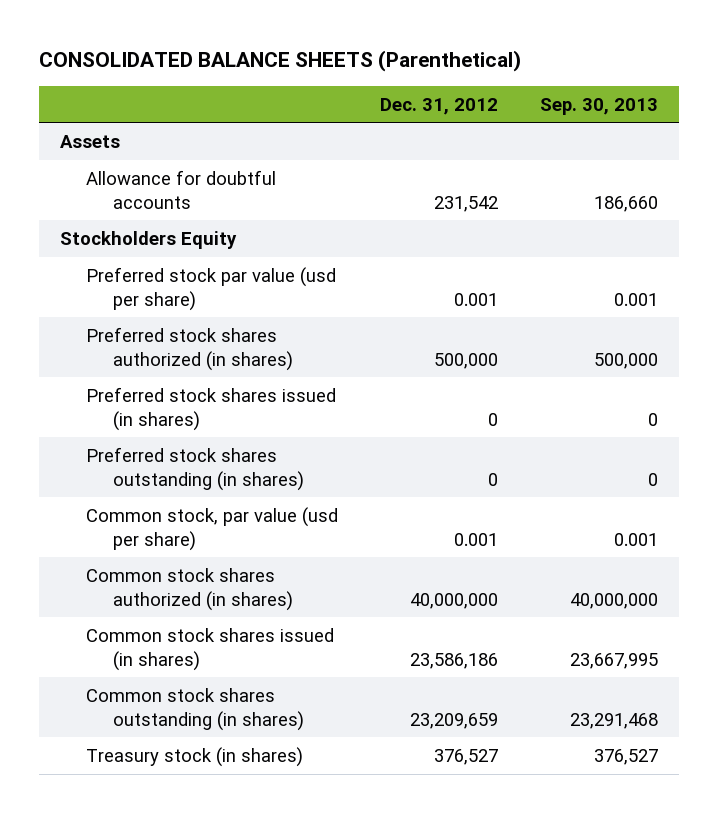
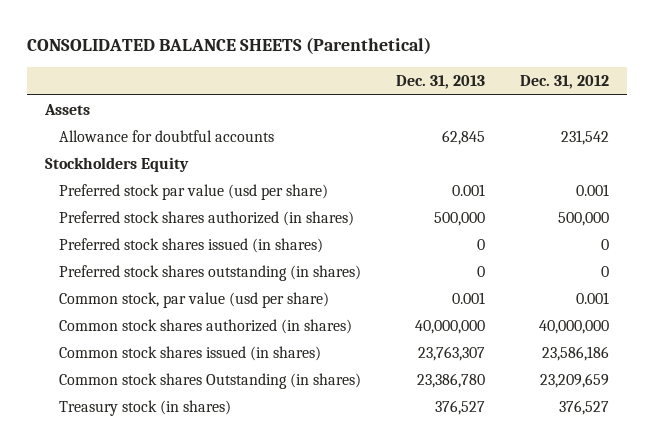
[540,97,659,115] Sep. 30, 2013 -> none
none -> [396,75,486,90] Dec. 31, 2013
[86,687,304,731] Common stock shares outstanding (in shares) -> [59,373,362,390] Common stock shares Outstanding (in shares)

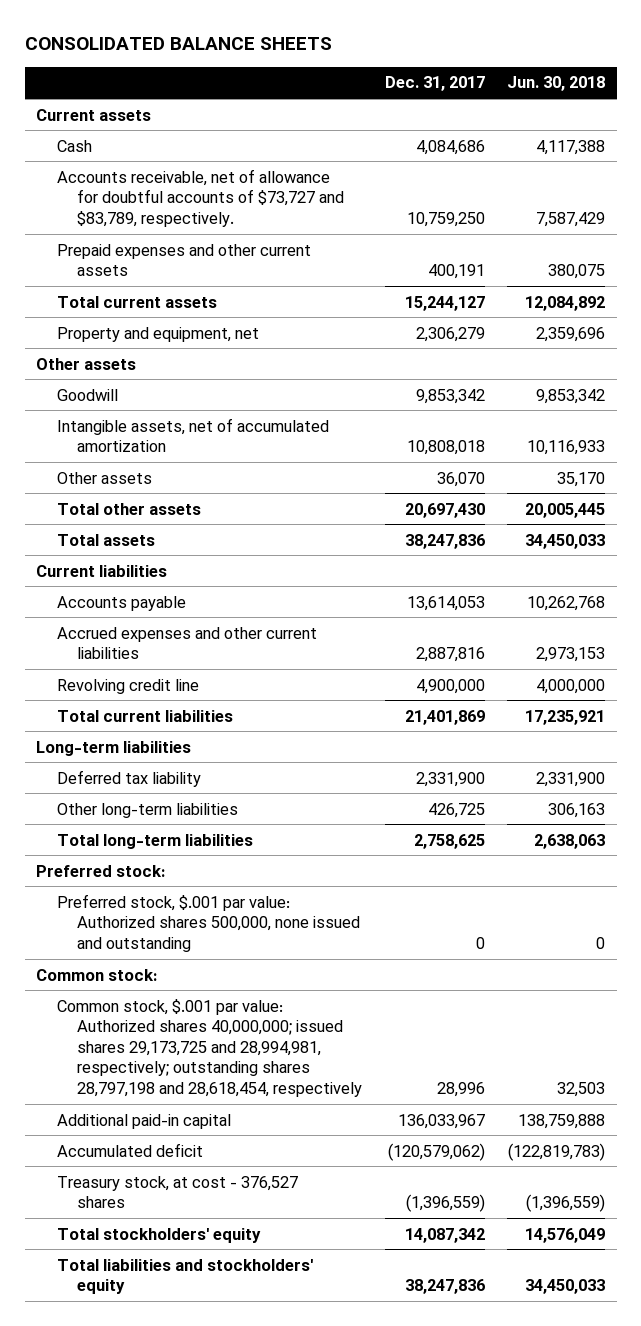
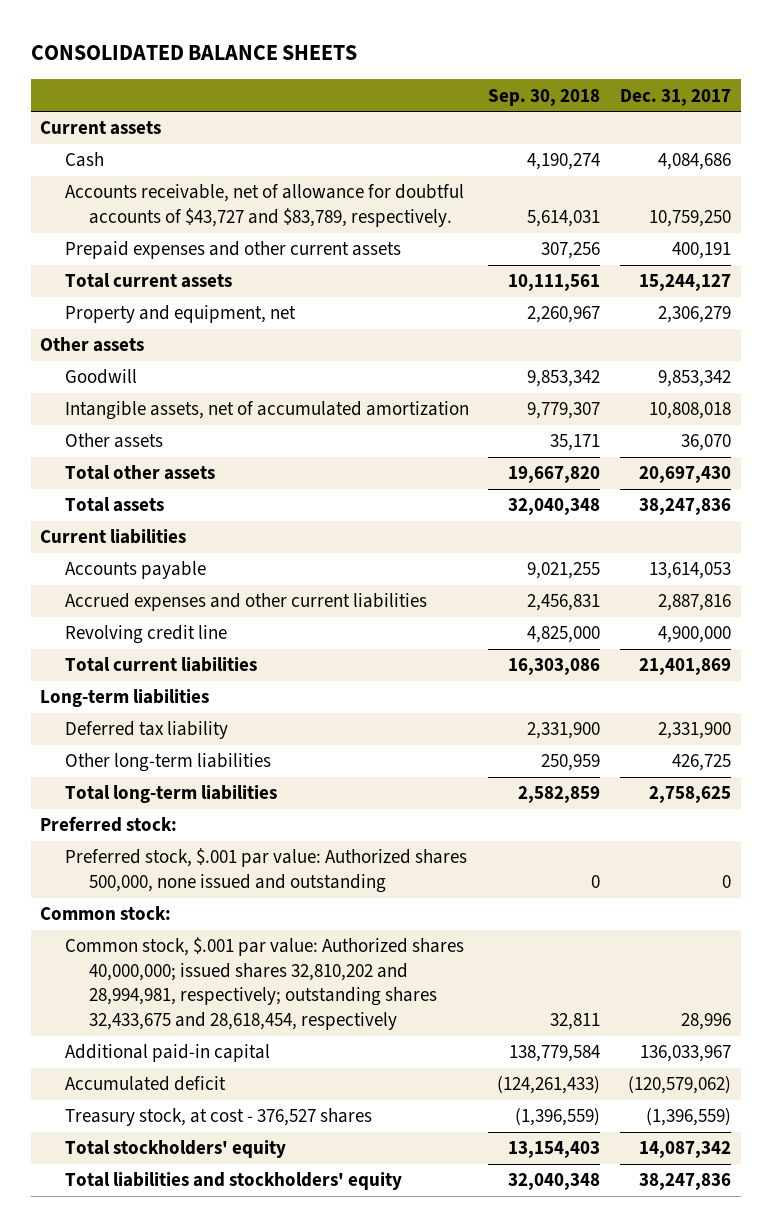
[507,76,606,92] Jun. 30, 2018 -> none
none -> [488,88,601,106] Sep. 30, 2018
[56,168,345,227] Accounts receivable, net of allowance for doubtful accounts of $73,727 and $83,789, respectively. -> [64,184,464,227] Accounts receivable, net of allowance for doubtful accounts of $43,727 and $83,789, respectively.
[56,998,363,1097] Common stock, $.001 par value: Authorized shares 40,000,000; issued shares 29,173,725 and 28,994,981, respectively; outstanding shares 28,797,198 and 28,618,454, respectively -> [64,937,464,1030] Common stock, $.001 par value: Authorized shares 40,000,000; issued shares 32,810,202 and 28,994,981, respectively; outstanding shares 32,433,675 and 28,618,454, respectively

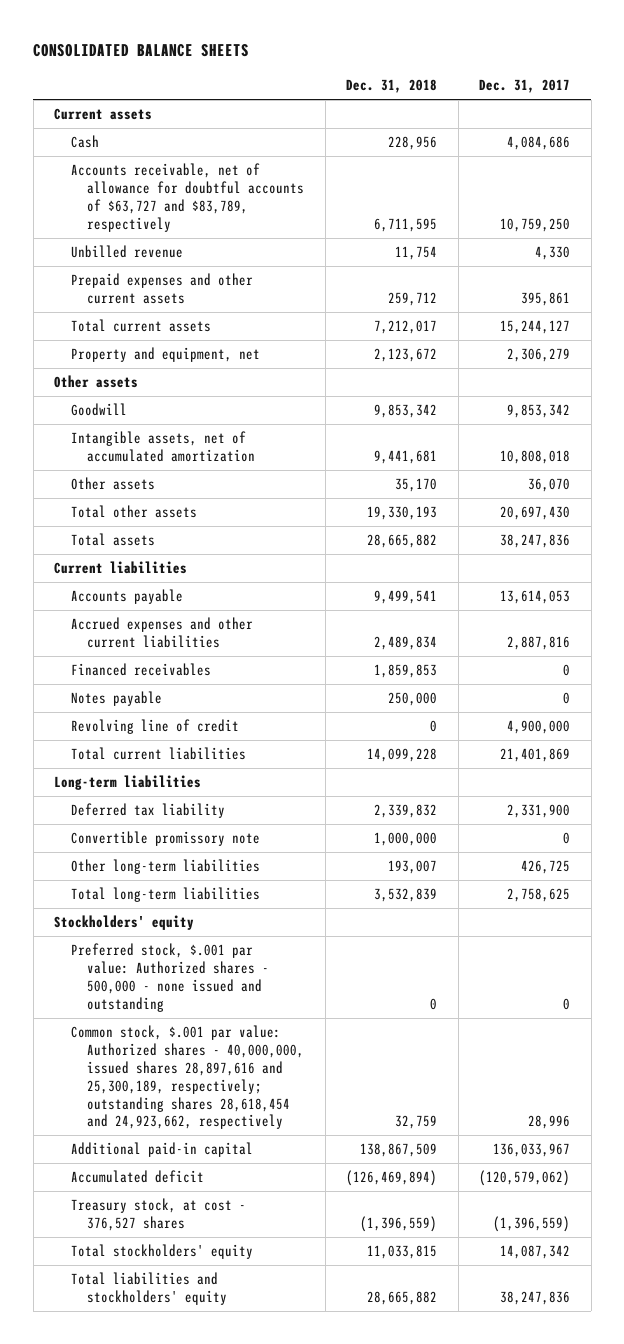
[488,88,601,106] Sep. 30, 2018 -> none
none -> [346,79,438,94] Dec. 31, 2018
[64,184,464,227] Accounts receivable, net of allowance for doubtful accounts of $43,727 and $83,789, respectively. -> [70,163,305,232] Accounts receivable, net of allowance for doubtful accounts of $63,727 and $83,789, respectively
none -> [70,245,183,259] Unbilled revenue
[671,242,731,260] 400,191 -> [521,292,571,307] 395,861
none -> [70,663,211,677] Financed receivables
none -> [70,691,162,707] Notes payable
[64,625,227,645] Revolving credit line -> [70,719,239,735] Revolving line of credit
none -> [70,831,260,847] Convertible promissory note
[40,816,178,833] Preferred stock: -> none
[40,906,172,921] Common stock: -> none
none -> [54,915,195,931] Stockholders' equity
[64,848,467,893] Preferred stock, $.001 par value: Authorized shares 500,000, none issued and outstanding -> [70,943,270,1012] Preferred stock, $.001 par value: Authorized shares - 500,000 - none issued and outstanding
[64,937,464,1030] Common stock, $.001 par value: Authorized shares 40,000,000; issued shares 32,810,202 and 28,994,981, respectively; outstanding shares 32,433,675 and 28,618,454, respectively -> [70,1025,305,1130] Common stock, $.001 par value: Authorized shares - 40,000,000, issued shares 28,897,616 and 25,300,189, respectively; outstanding shares 28,618,454 and 24,923,662, respectively

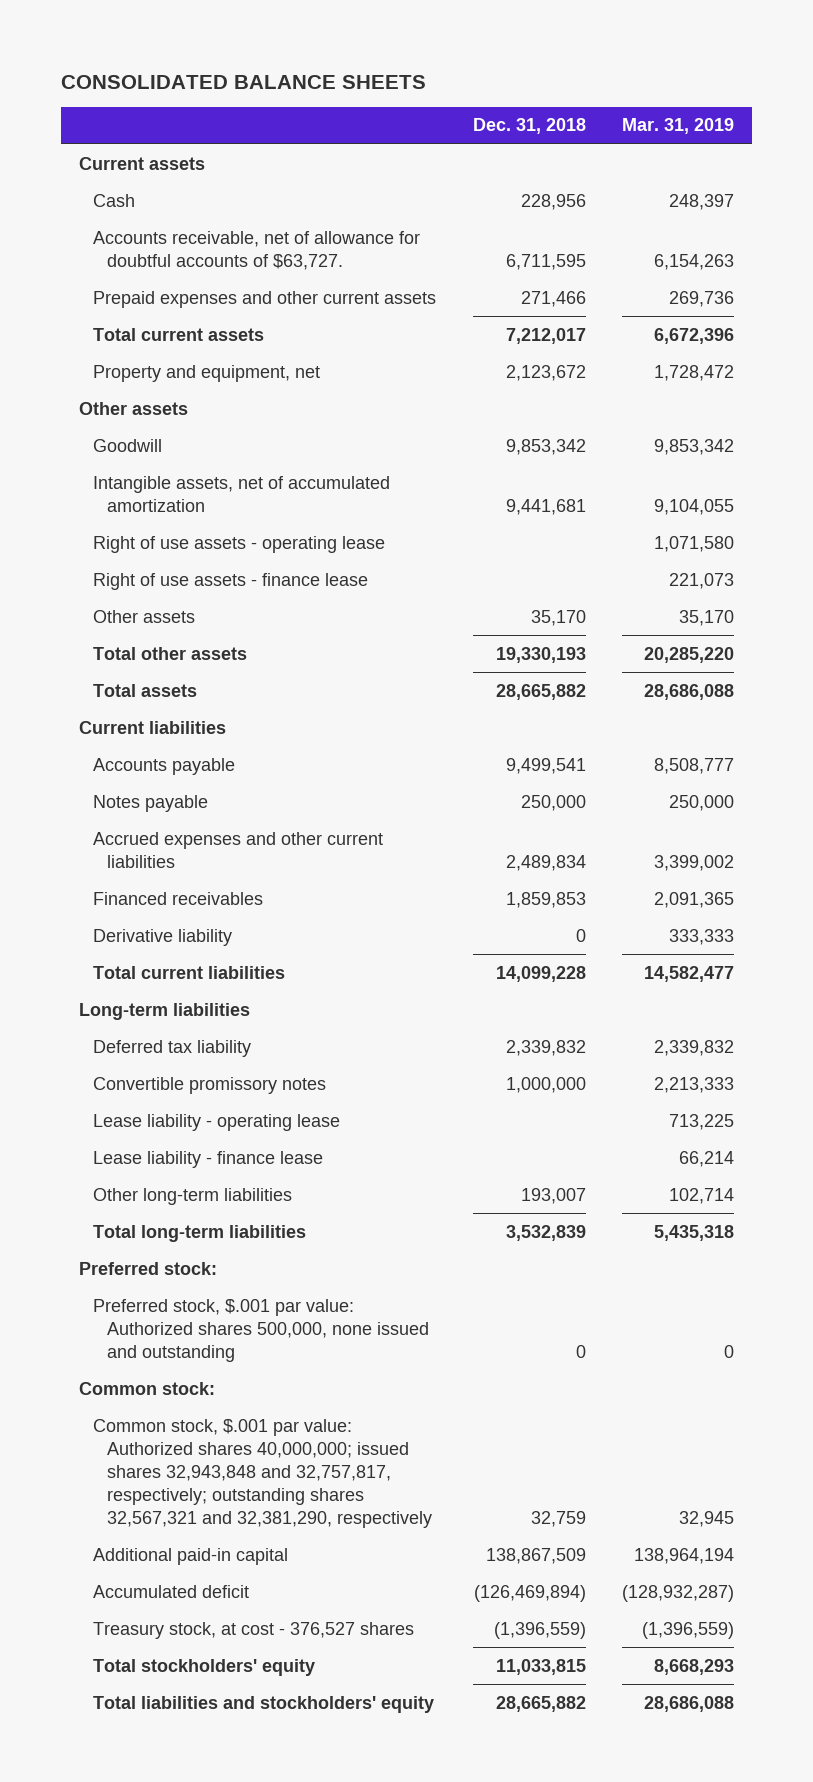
[479,79,571,94] Dec. 31, 2017 -> none
none -> [622,118,735,135] Mar. 31, 2019
[70,245,183,259] Unbilled revenue -> none
[70,163,305,232] Accounts receivable, net of allowance for doubtful accounts of $63,727 and $83,789, respectively -> [93,230,421,270] Accounts receivable, net of allowance for doubtful accounts of $63,727.
[388,292,438,307] 259,712 -> [520,290,586,307] 271,466
none -> [93,535,386,553] Right of use assets - operating lease
none -> [93,572,369,590] Right of use assets - finance lease
[70,691,162,707] Notes payable -> [93,794,209,812] Notes payable
[70,719,239,735] Revolving line of credit -> none
none -> [93,928,233,946] Derivative liability
[70,831,260,847] Convertible promissory note -> [93,1076,327,1094] Convertible promissory notes
none -> [93,1113,341,1131] Lease liability - operating lease
none -> [93,1150,324,1168] Lease liability - finance lease
[54,915,195,931] Stockholders' equity -> none
none -> [79,1261,218,1275] Preferred stock:
[70,943,270,1012] Preferred stock, $.001 par value: Authorized shares - 500,000 - none issued and outstanding -> [93,1298,430,1362] Preferred stock, $.001 par value: Authorized shares 500,000, none issued and outstanding
none -> [79,1381,216,1395] Common stock:
[70,1025,305,1130] Common stock, $.001 par value: Authorized shares - 40,000,000, issued shares 28,897,616 and 25,300,189, respectively; outstanding shares 28,618,454 and 24,923,662, respectively -> [93,1418,433,1529] Common stock, $.001 par value: Authorized shares 40,000,000; issued shares 32,943,848 and 32,757,817, respectively; outstanding shares 32,567,321 and 32,381,290, respectively

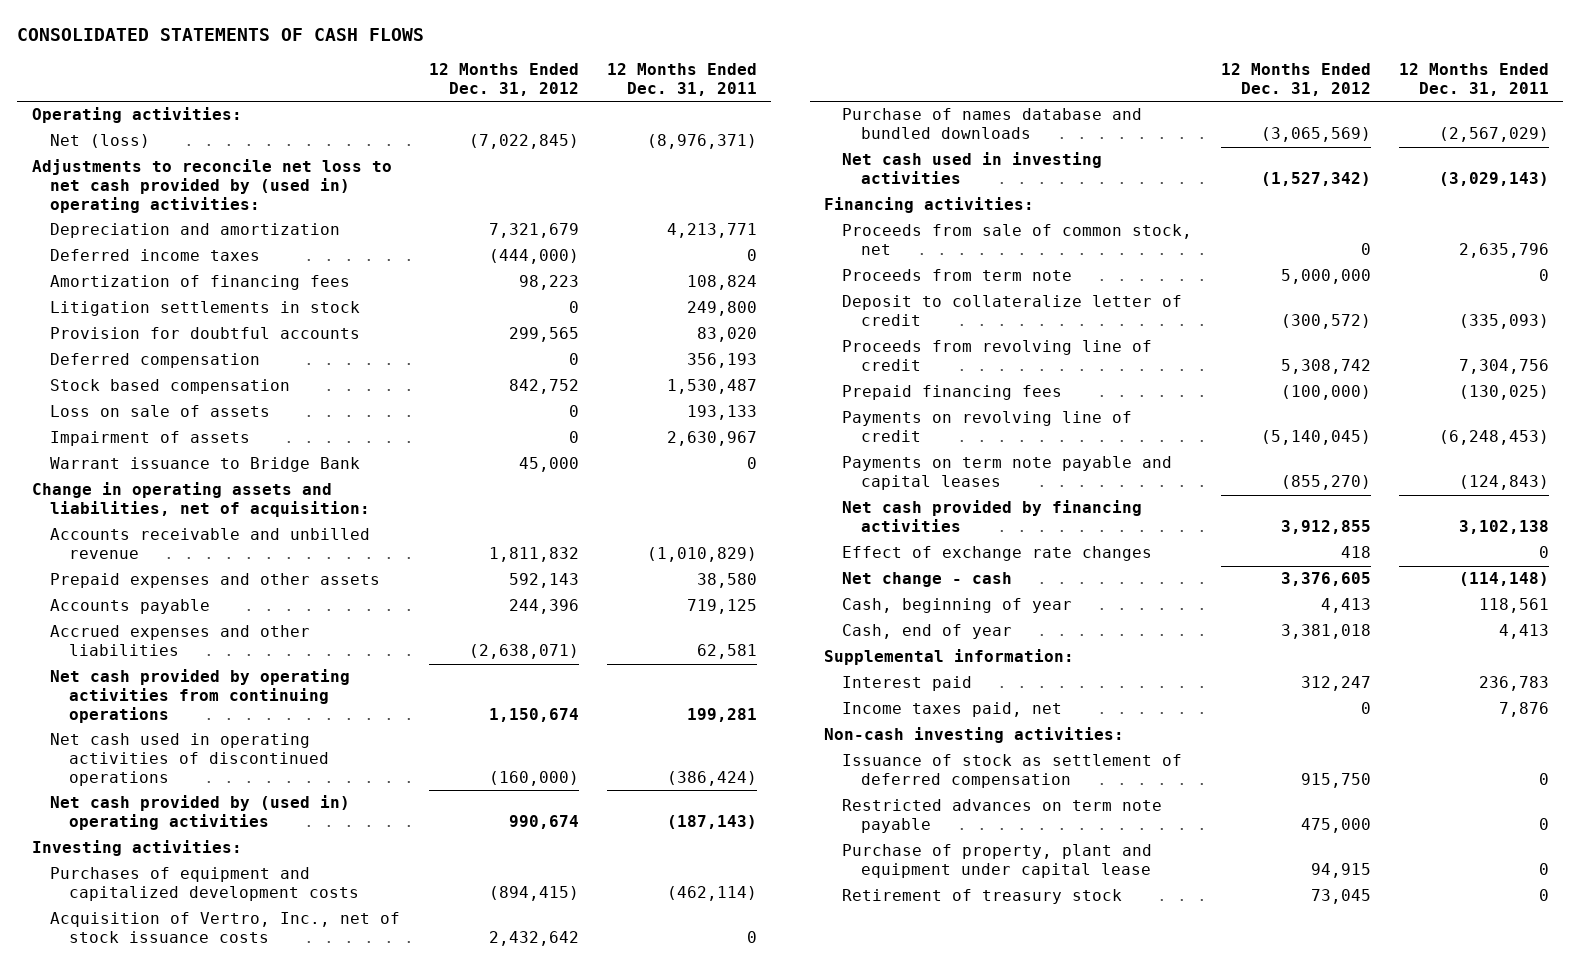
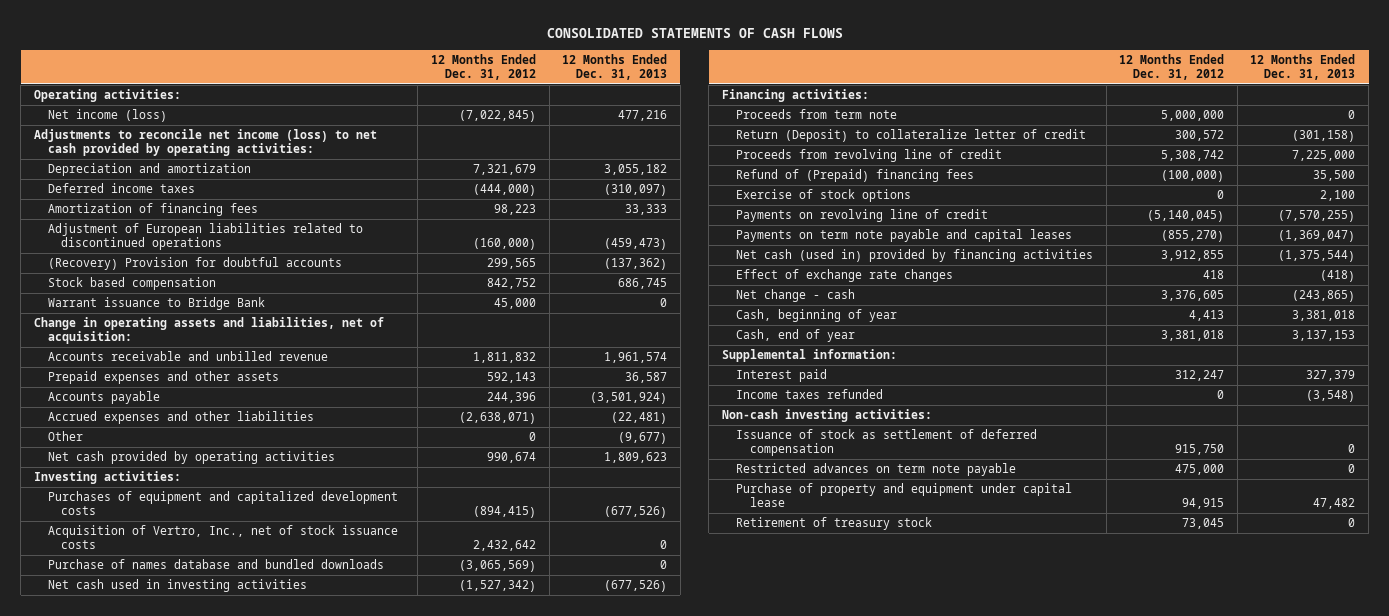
[606,63,757,97] 12 Months Ended Dec. 31, 2011 -> none
none -> [562,53,668,81] 12 Months Ended Dec. 31, 2013
[50,134,151,149] Net (loss) -> [47,109,167,123] Net income (loss)
[31,159,392,214] Adjustments to reconcile net loss to net cash provided by (used in) operating activities: -> [33,129,377,157] Adjustments to reconcile net income (loss) to net cash provided by operating activities:
[50,301,361,317] Litigation settlements in stock -> none
[50,353,261,369] Deferred compensation -> none
none -> [47,223,363,251] Adjustment of European liabilities related to discontinued operations
[50,327,361,340] Provision for doubtful accounts -> [47,257,342,271] (Recovery) Provision for doubtful accounts
[50,405,271,418] Loss on sale of assets -> none
[50,431,251,447] Impairment of assets -> none
[50,733,330,787] Net cash used in operating activities of discontinued operations -> none
[50,795,351,831] Net cash provided by (used in) operating activities -> none
none -> [47,431,83,442] Other
[50,669,351,724] Net cash provided by operating activities from continuing operations -> [47,451,335,465] Net cash provided by operating activities
[488,708,579,723] 1,150,674 -> [486,452,536,464] 990,674
[842,224,1193,256] Proceeds from sale of common stock, net -> none
[842,295,1183,327] Deposit to collateralize letter of credit -> [735,129,1086,143] Return (Deposit) to collateralize letter of credit
[1280,314,1371,330] (300,572) -> [1175,130,1225,142] 300,572
[842,385,1063,401] Prepaid financing fees -> [735,169,974,183] Refund of (Prepaid) financing fees
none -> [735,189,911,203] Exercise of stock options
[842,500,1143,533] Net cash provided by financing activities -> [735,249,1093,263] Net cash (used in) provided by financing activities
[842,702,1063,718] Income taxes paid, net -> [735,389,883,400] Income taxes refunded
[842,844,1153,879] Purchase of property, plant and equipment under capital lease -> [735,483,1072,508] Purchase of property and equipment under capital lease

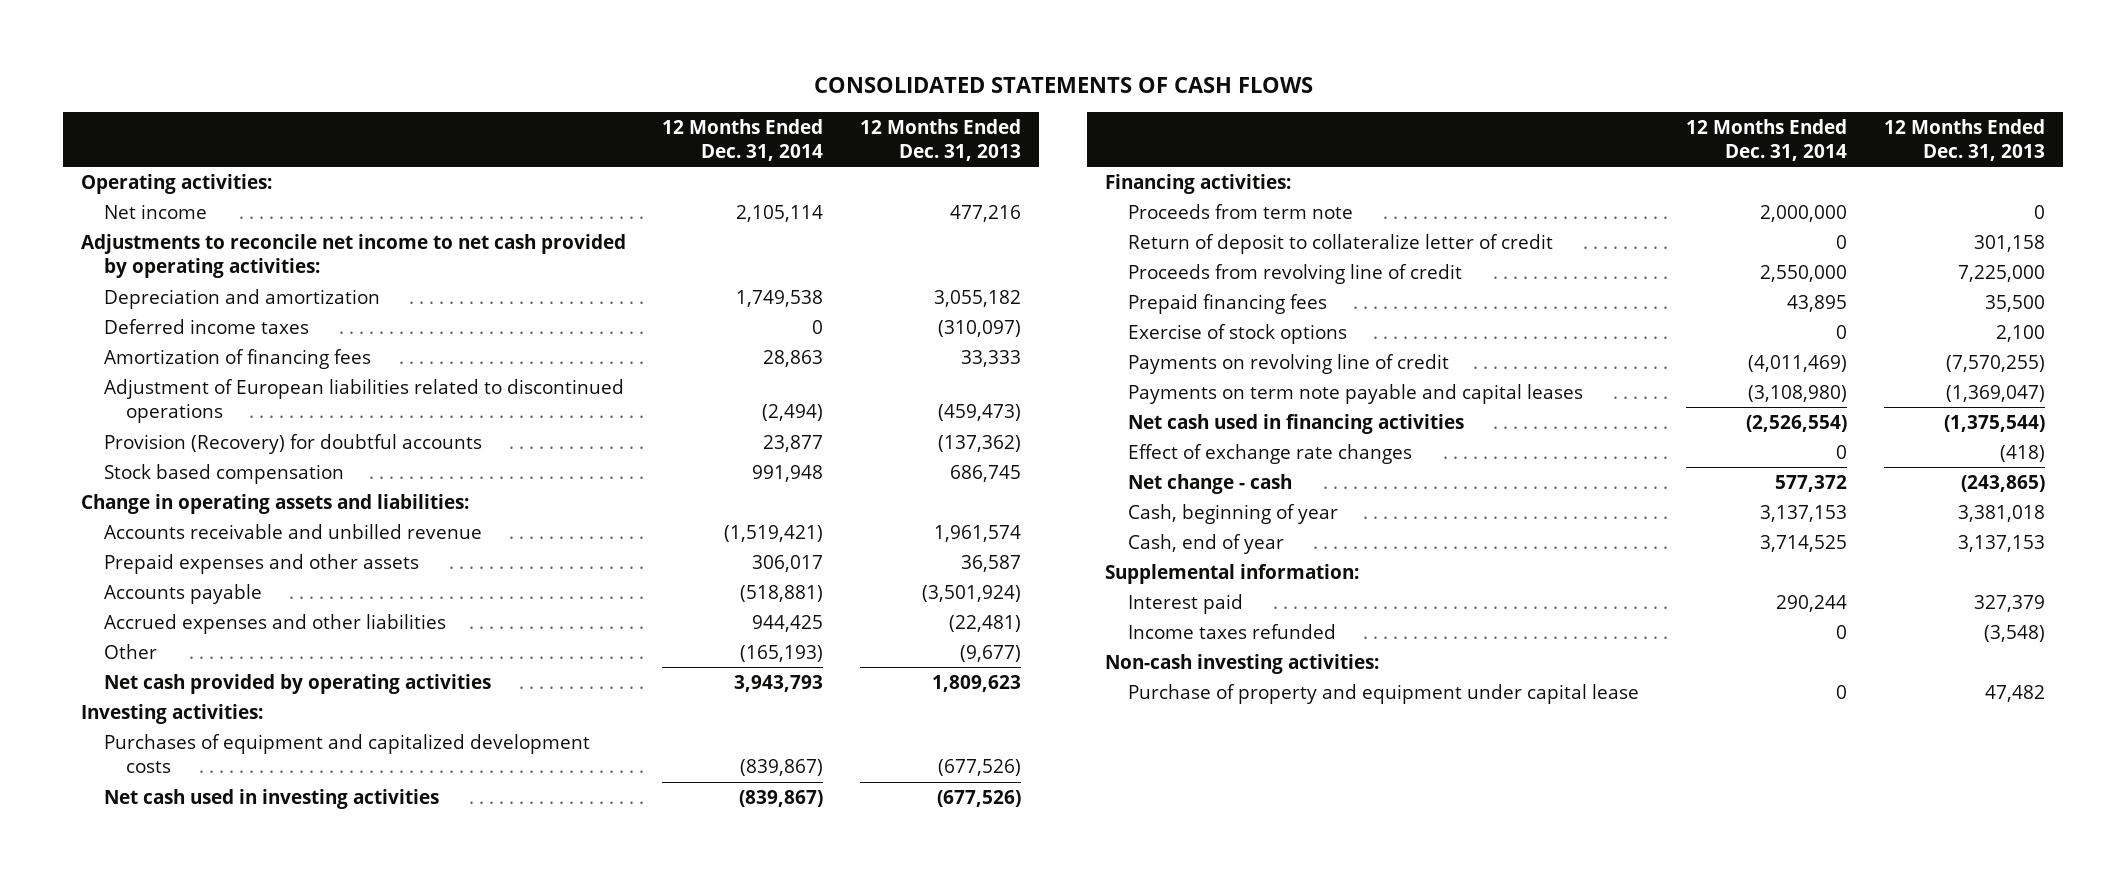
[430,53,536,81] 12 Months Ended Dec. 31, 2012 -> none
none -> [662,118,824,162] 12 Months Ended Dec. 31, 2014
[47,109,167,123] Net income (loss) -> [103,203,207,219] Net income
[33,129,377,157] Adjustments to reconcile net income (loss) to net cash provided by operating activities: -> [80,233,626,279] Adjustments to reconcile net income to net cash provided by operating activities:
[47,257,342,271] (Recovery) Provision for doubtful accounts -> [103,433,482,454] Provision (Recovery) for doubtful accounts
[47,297,265,311] Warrant issuance to Bridge Bank -> none
[33,317,384,345] Change in operating assets and liabilities, net of acquisition: -> [80,493,469,514] Change in operating assets and liabilities:
[47,525,398,550] Acquisition of Vertro, Inc., net of stock issuance costs -> none
[47,559,384,570] Purchase of names database and bundled downloads -> none
[735,129,1086,143] Return (Deposit) to collateralize letter of credit -> [1127,233,1553,254] Return of deposit to collateralize letter of credit
[1292,130,1356,143] (301,158) -> [1973,234,2045,252] 301,158
[735,169,974,183] Refund of (Prepaid) financing fees -> [1127,293,1327,314] Prepaid financing fees
[735,249,1093,263] Net cash (used in) provided by financing activities -> [1127,413,1464,434] Net cash used in financing activities
[735,429,1037,457] Issuance of stock as settlement of deferred compensation -> none
[735,463,1016,477] Restricted advances on term note payable -> none
[735,517,932,531] Retirement of treasury stock -> none

